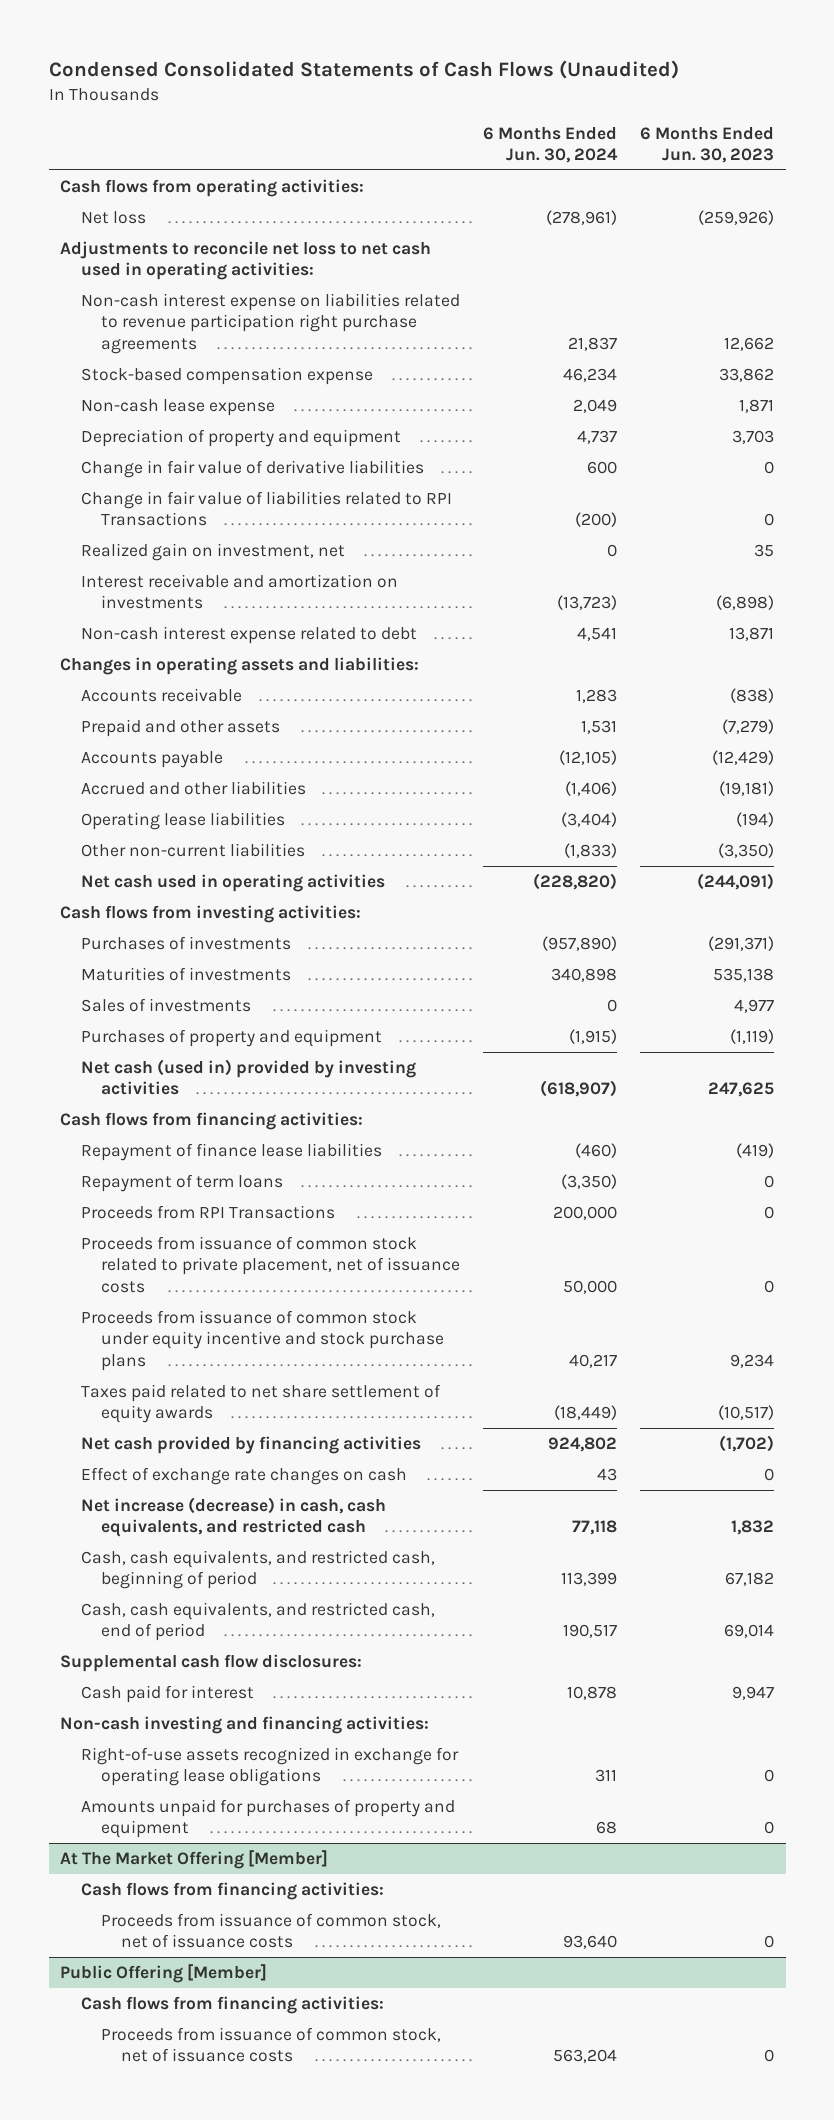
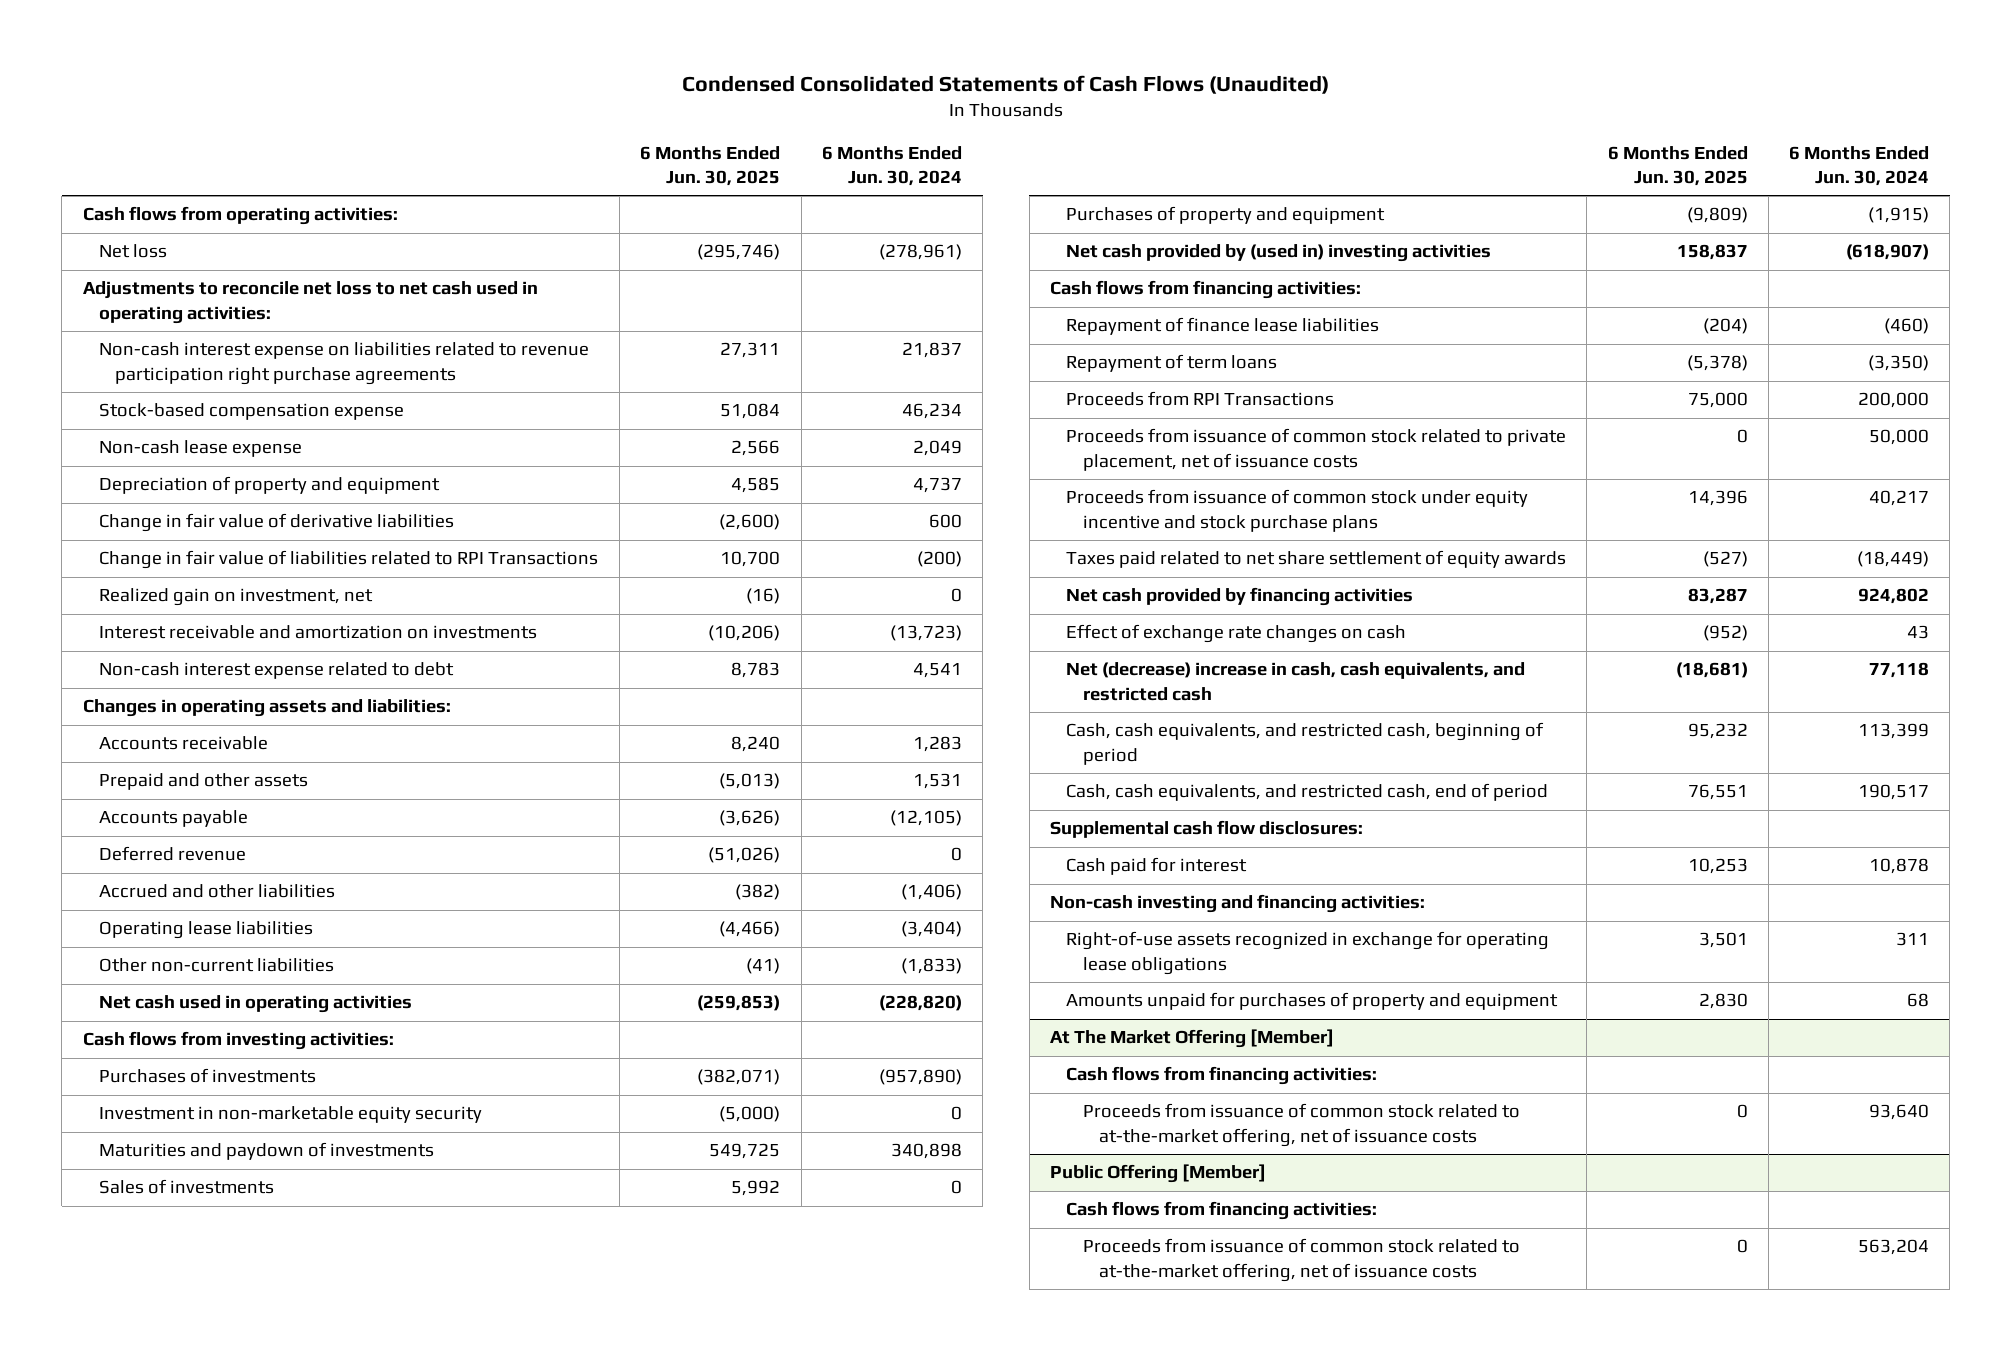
[640,126,775,163] 6 Months Ended Jun. 30, 2023 -> none
none -> [640,145,781,186] 6 Months Ended Jun. 30, 2025
none -> [99,846,247,862] Deferred revenue
none -> [99,1106,483,1124] Investment in non-marketable equity security
[80,967,291,982] Maturities of investments -> [99,1142,435,1161] Maturities and paydown of investments
[80,1059,416,1096] Net cash (used in) provided by investing activities -> [1066,244,1492,263] Net cash provided by (used in) investing activities
[80,1497,386,1538] Net increase (decrease) in cash, cash equivalents, and restricted cash -> [1066,662,1526,701] Net (decrease) increase in cash, cash equivalents, and restricted cash
[100,1913,441,1949] Proceeds from issuance of common stock, net of issuance costs -> [1082,1103,1520,1147] Proceeds from issuance of common stock related to at-the-market offering, net of issuance costs
[100,2027,441,2063] Proceeds from issuance of common stock, net of issuance costs -> [1082,1238,1520,1282] Proceeds from issuance of common stock related to at-the-market offering, net of issuance costs

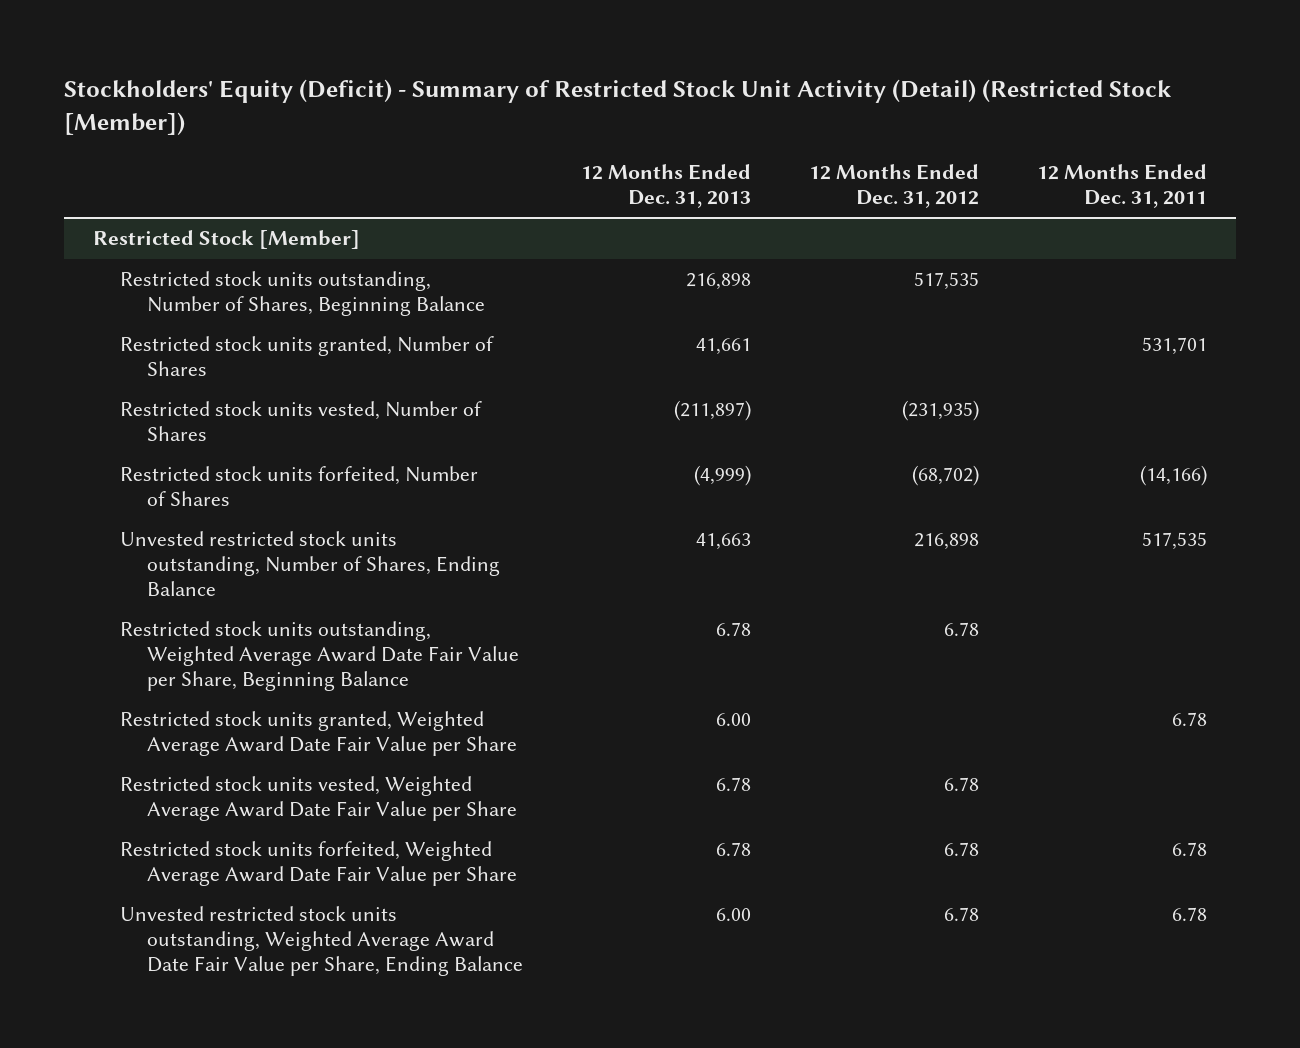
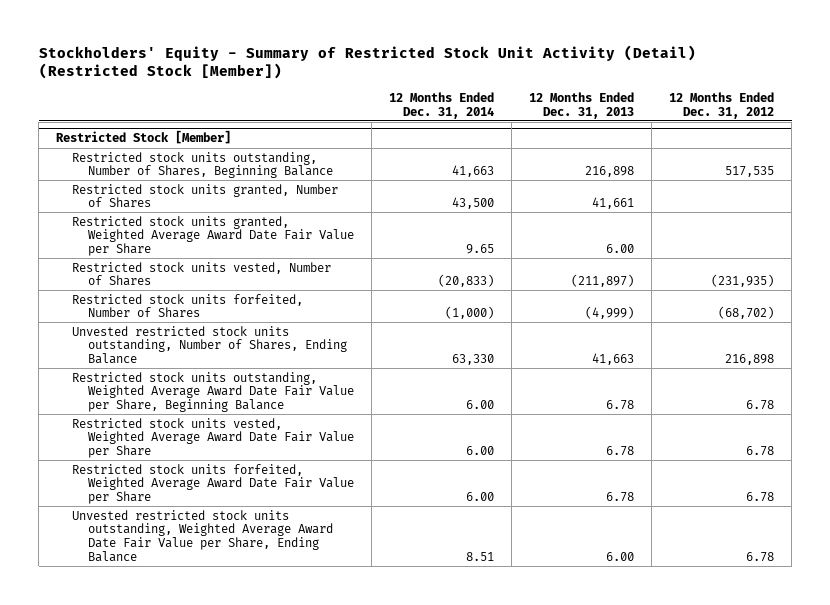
[63,79,1172,136] Stockholders' Equity (Deficit) - Summary of Restricted Stock Unit Activity (Detail) (Restricted Stock [Member]) -> [38,44,696,80] Stockholders' Equity - Summary of Restricted Stock Unit Activity (Detail) (Restricted Stock [Member])
[1036,164,1207,208] 12 Months Ended Dec. 31, 2011 -> none
none -> [388,91,494,119] 12 Months Ended Dec. 31, 2014
[119,711,517,757] Restricted stock units granted, Weighted Average Award Date Fair Value per Share -> [72,215,354,257] Restricted stock units granted, Weighted Average Award Date Fair Value per Share

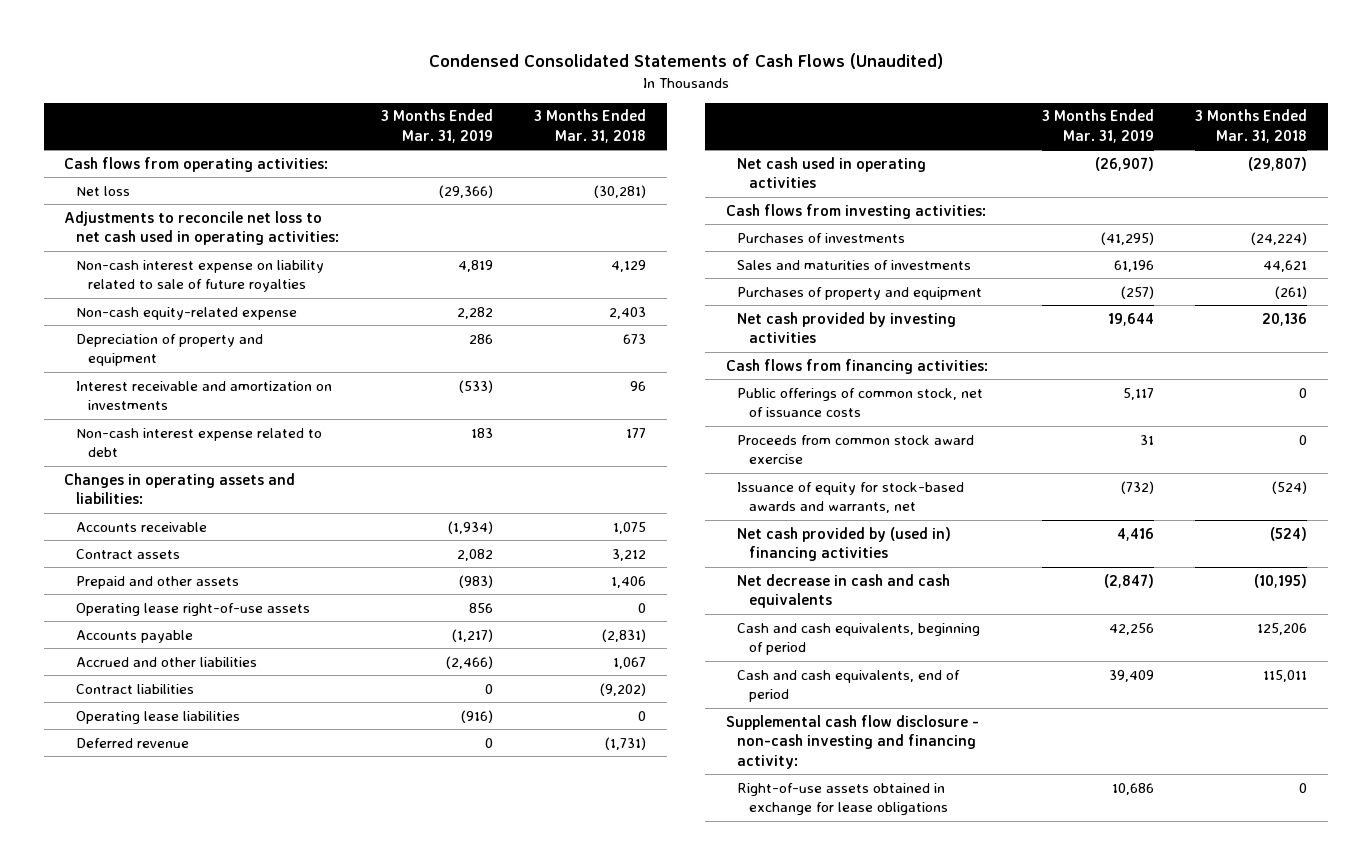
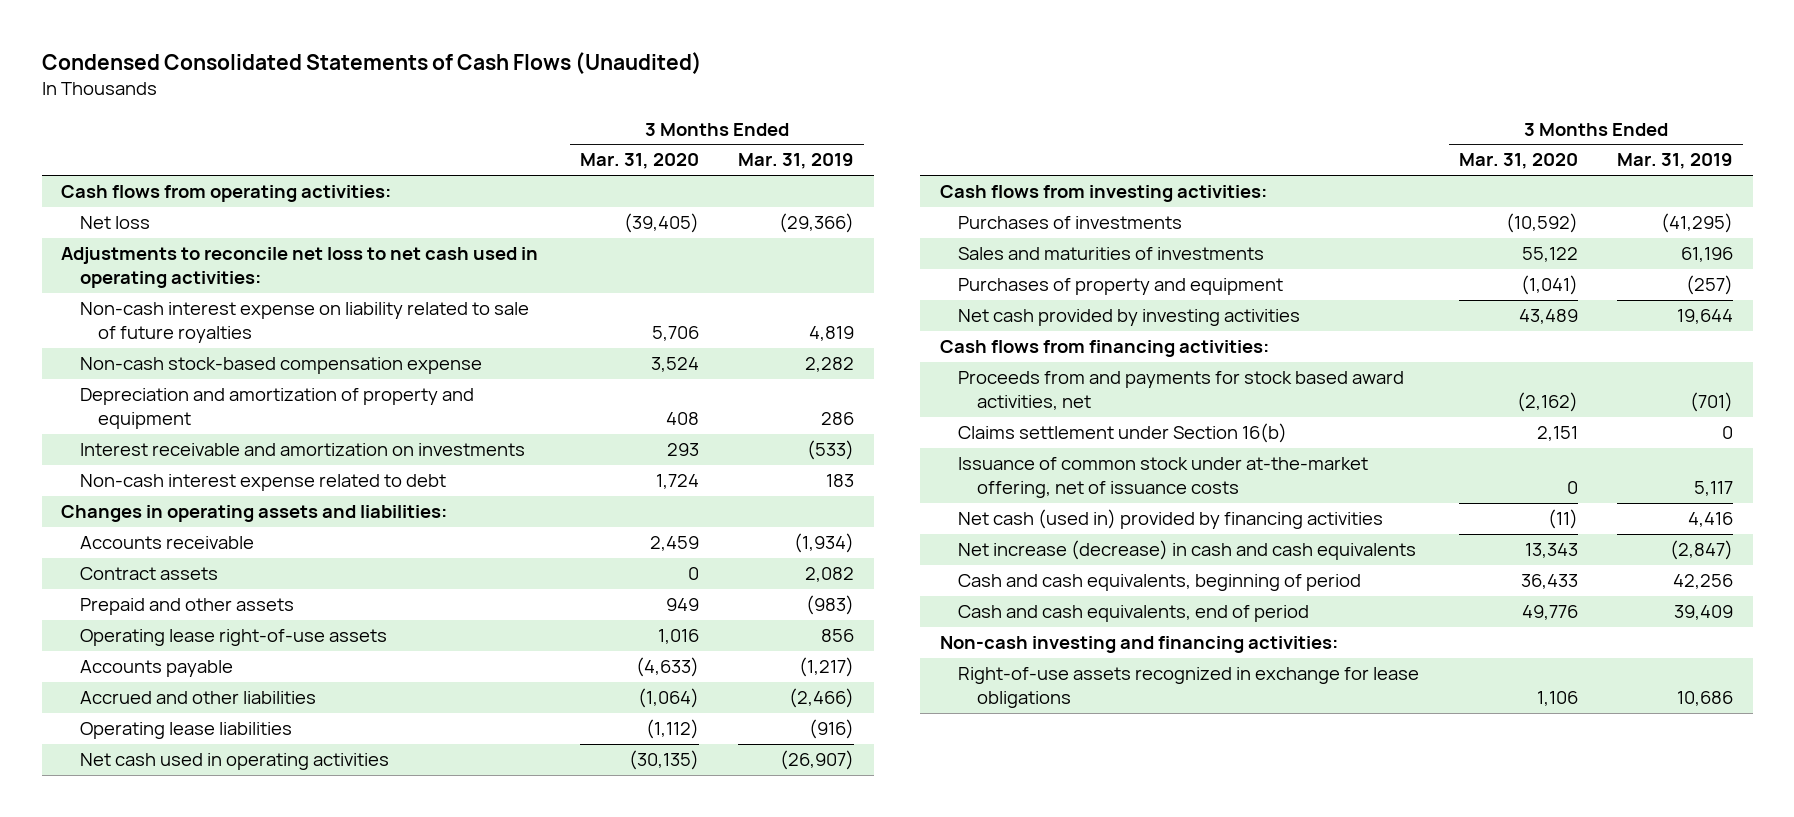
[534,109,647,143] 3 Months Ended Mar. 31, 2018 -> none
none -> [580,153,700,170] Mar. 31, 2020
[76,306,298,320] Non-cash equity-related expense -> [79,357,482,375] Non-cash stock-based compensation expense
[76,333,264,367] Depreciation of property and equipment -> [79,388,474,429] Depreciation and amortization of property and equipment
[76,683,195,694] Contract liabilities -> none
[76,737,190,748] Deferred revenue -> none
[737,434,975,465] Proceeds from common stock award exercise -> none
[737,481,965,514] Issuance of equity for stock-based awards and warrants, net -> none
none -> [958,371,1405,410] Proceeds from and payments for stock based award activities, net
none -> [958,423,1288,444] Claims settlement under Section 16(b)
[737,387,984,418] Public offerings of common stock, net of issuance costs -> [958,457,1369,498] Issuance of common stock under at-the-market offering, net of issuance costs
[737,526,952,562] Net cash provided by (used in) financing activities -> [958,509,1384,530] Net cash (used in) provided by financing activities
[737,573,951,609] Net decrease in cash and cash equivalents -> [958,540,1417,561] Net increase (decrease) in cash and cash equivalents
[725,714,979,769] Supplemental cash flow disclosure - non-cash investing and financing activity: -> [939,636,1338,654] Non-cash investing and financing activities:
[737,782,949,816] Right-of-use assets obtained in exchange for lease obligations -> [958,667,1420,708] Right-of-use assets recognized in exchange for lease obligations

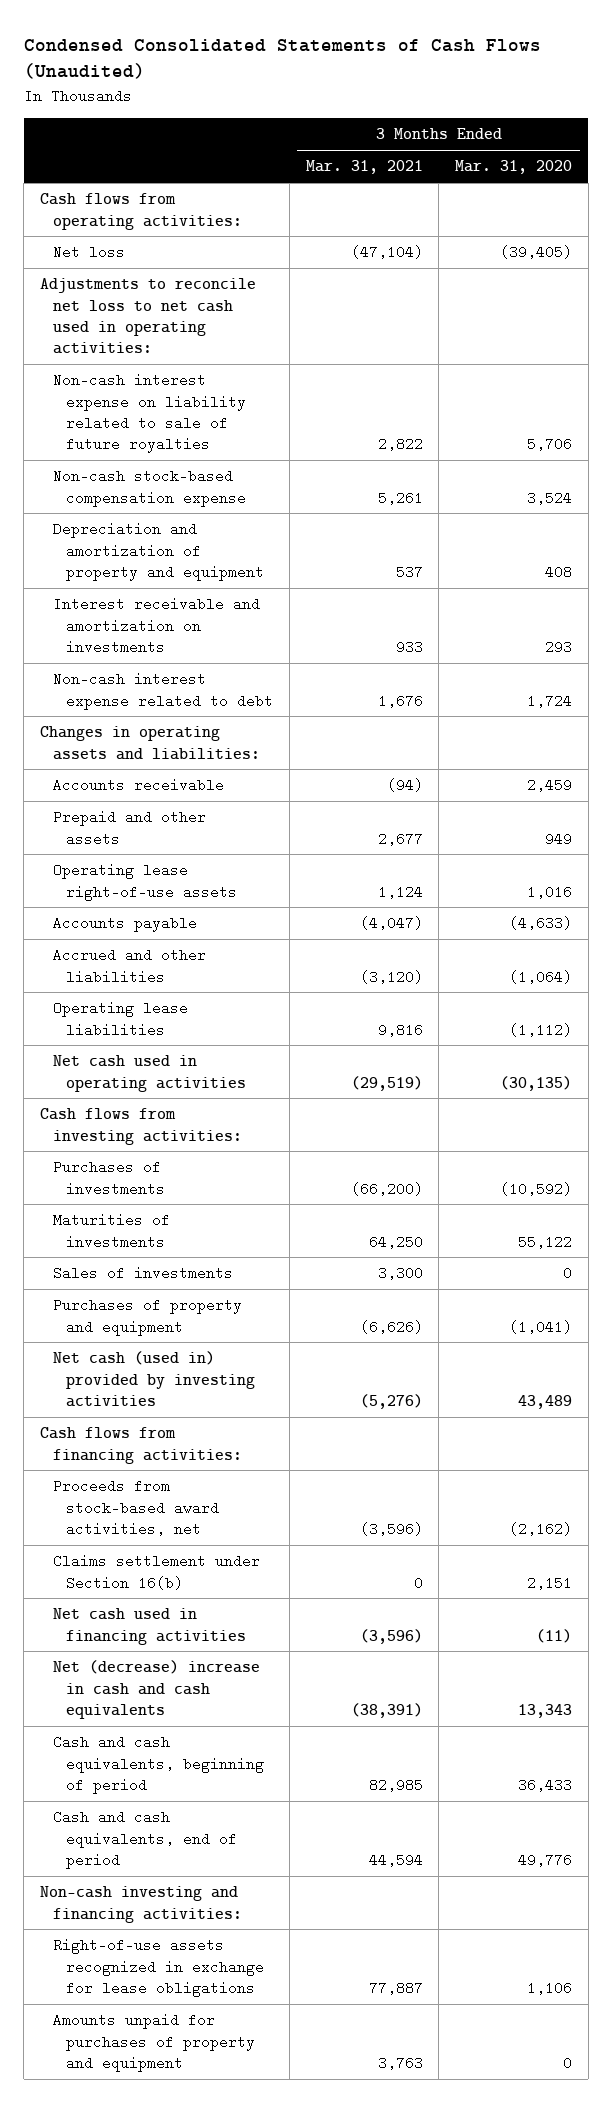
[738,153,855,170] Mar. 31, 2019 -> none
none -> [305,160,423,175] Mar. 31, 2021
[79,567,218,581] Contract assets -> none
[958,247,1265,261] Sales and maturities of investments -> [52,1213,170,1249] Maturities of investments
none -> [52,1266,233,1281] Sales of investments
[958,309,1301,327] Net cash provided by investing activities -> [52,1351,255,1407] Net cash (used in) provided by investing activities
[958,371,1405,410] Proceeds from and payments for stock based award activities, net -> [52,1479,219,1536] Proceeds from stock-based award activities, net
[958,457,1369,498] Issuance of common stock under at-the-market offering, net of issuance costs -> none
[958,509,1384,530] Net cash (used in) provided by financing activities -> [52,1608,246,1645] Net cash used in financing activities
[958,540,1417,561] Net increase (decrease) in cash and cash equivalents -> [52,1660,260,1719] Net (decrease) increase in cash and cash equivalents
none -> [52,2013,255,2072] Amounts unpaid for purchases of property and equipment

